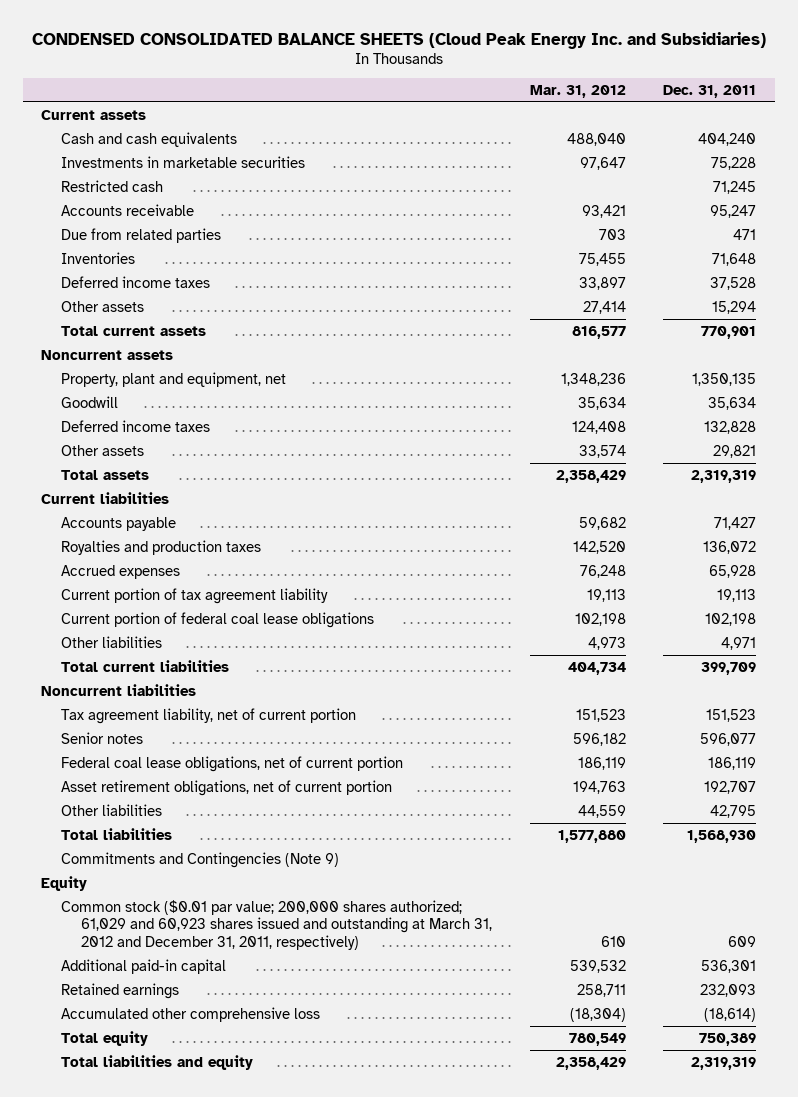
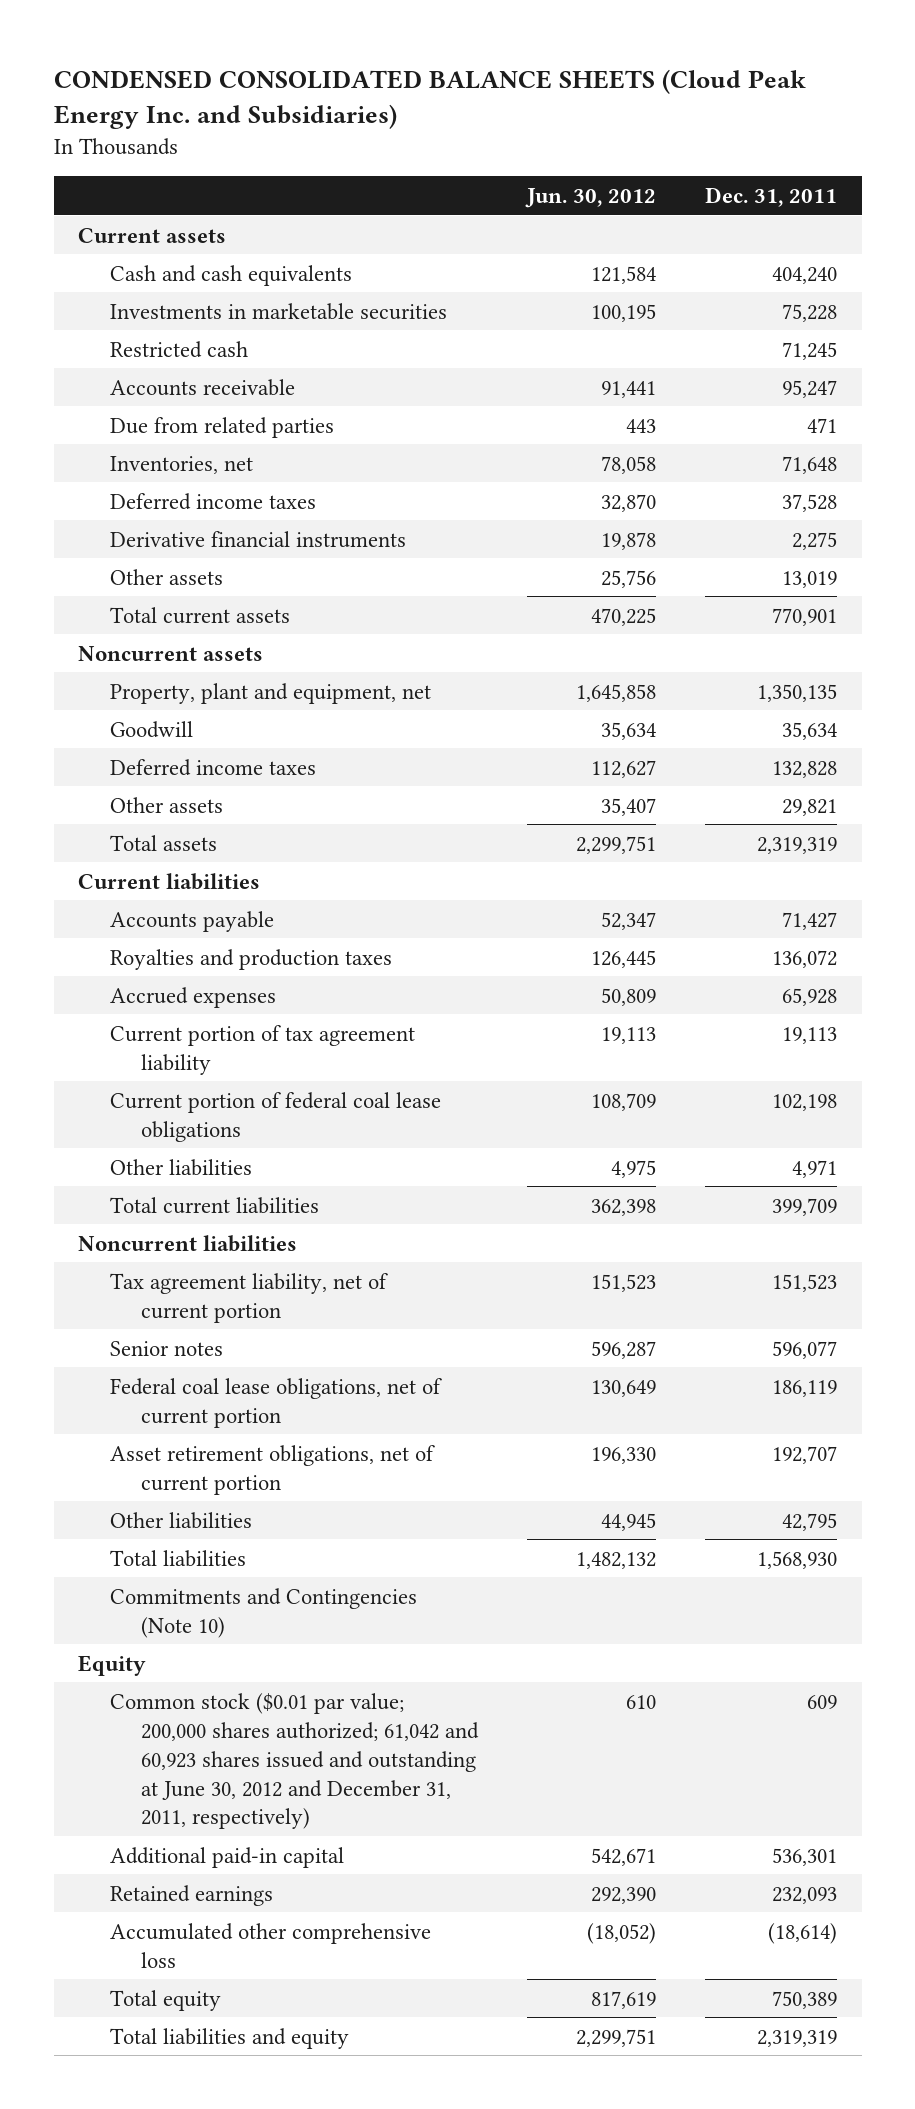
[529,84,626,98] Mar. 31, 2012 -> none
none -> [525,187,657,208] Jun. 30, 2012
[61,251,136,264] Inventories -> [109,455,253,474] Inventories, net
none -> [109,530,406,548] Derivative financial instruments
[712,300,757,314] 15,294 -> [782,570,838,588] 13,019
[61,851,340,868] Commitments and Contingencies (Note 9) -> [109,1587,417,1638] Commitments and Contingencies (Note 10)
[61,899,492,951] Common stock ($0.01 par value; 200,000 shares authorized; 61,029 and 60,923 shares issued and outstanding at March 31, 2012 and December 31, 2011, respectively) -> [109,1692,480,1830] Common stock ($0.01 par value; 200,000 shares authorized; 61,042 and 60,923 shares issued and outstanding at June 30, 2012 and December 31, 2011, respectively)

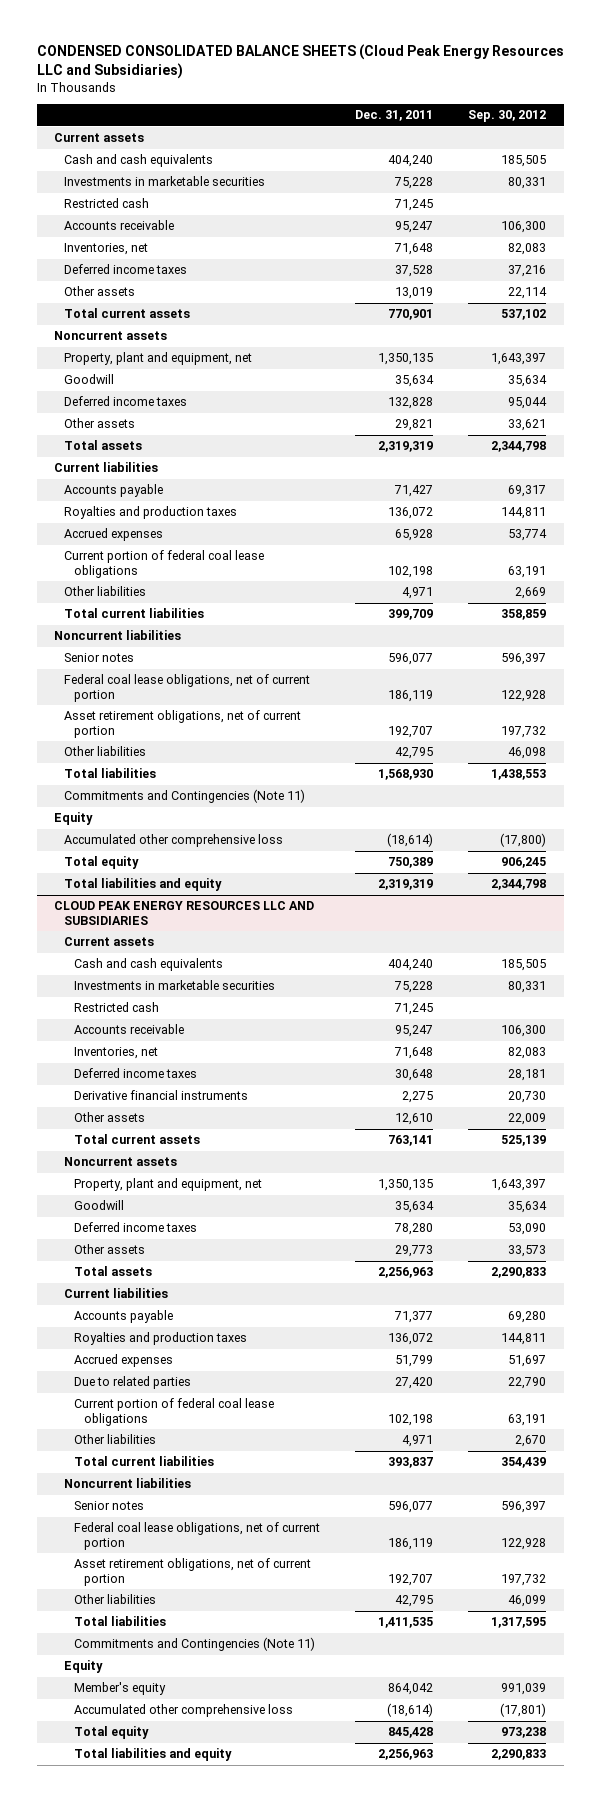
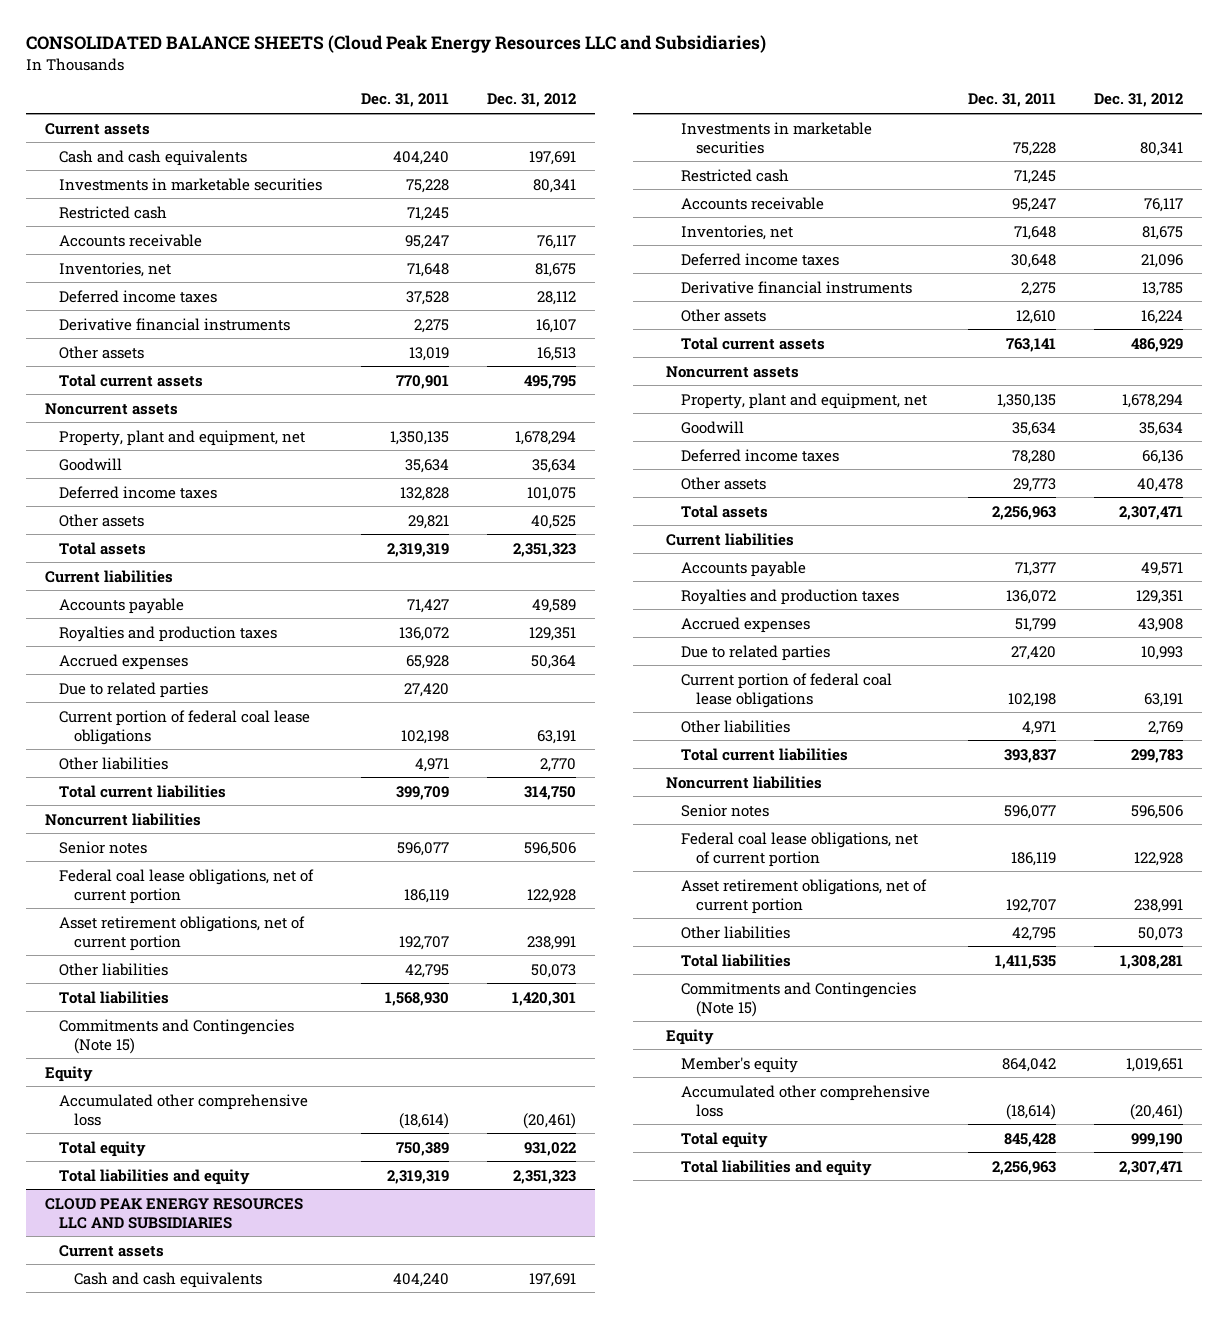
[36,43,564,79] CONDENSED CONSOLIDATED BALANCE SHEETS (Cloud Peak Energy Resources LLC and Subsidiaries) -> [25,35,766,54] CONSOLIDATED BALANCE SHEETS (Cloud Peak Energy Resources LLC and Subsidiaries)
[468,110,547,123] Sep. 30, 2012 -> none
none -> [486,93,576,108] Dec. 31, 2012
none -> [59,317,291,331] Derivative financial instruments
none -> [59,681,209,698] Due to related parties
[64,789,306,804] Commitments and Contingencies (Note 11) -> [59,1018,295,1054] Commitments and Contingencies (Note 15)
[74,1637,316,1652] Commitments and Contingencies (Note 11) -> [681,981,917,1017] Commitments and Contingencies (Note 15)

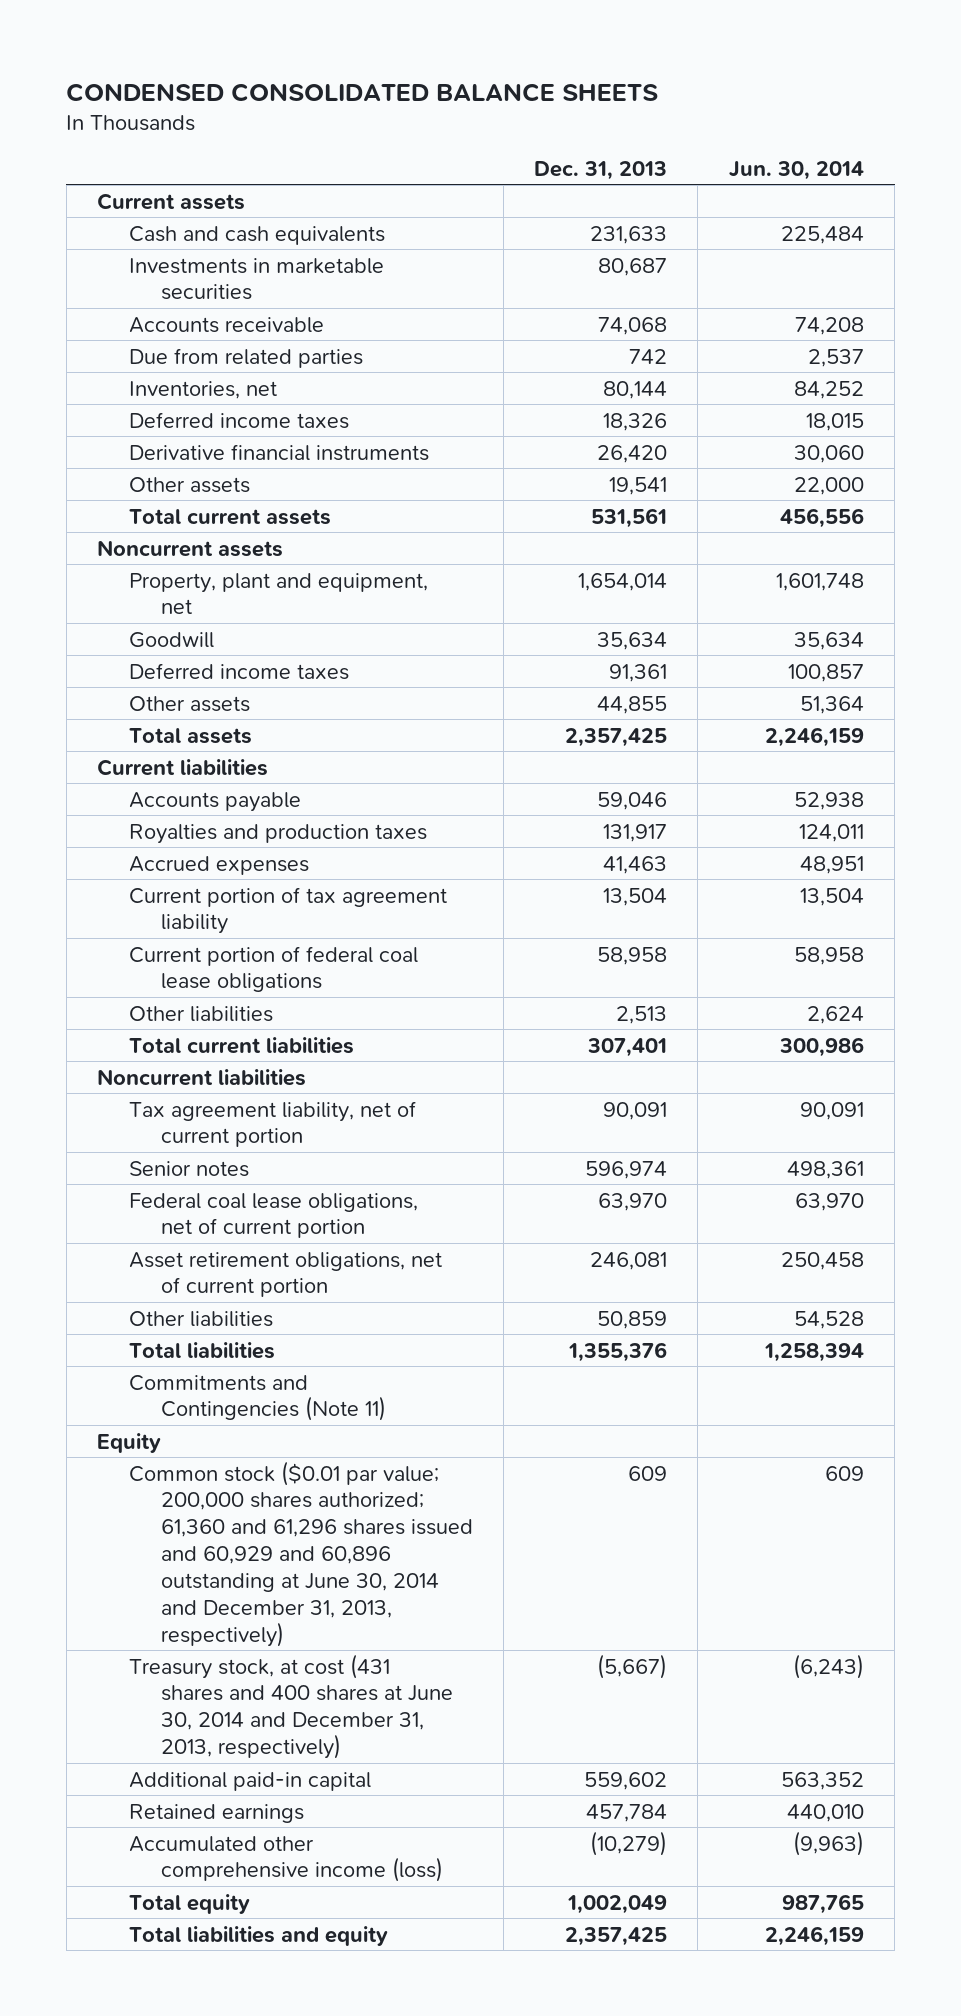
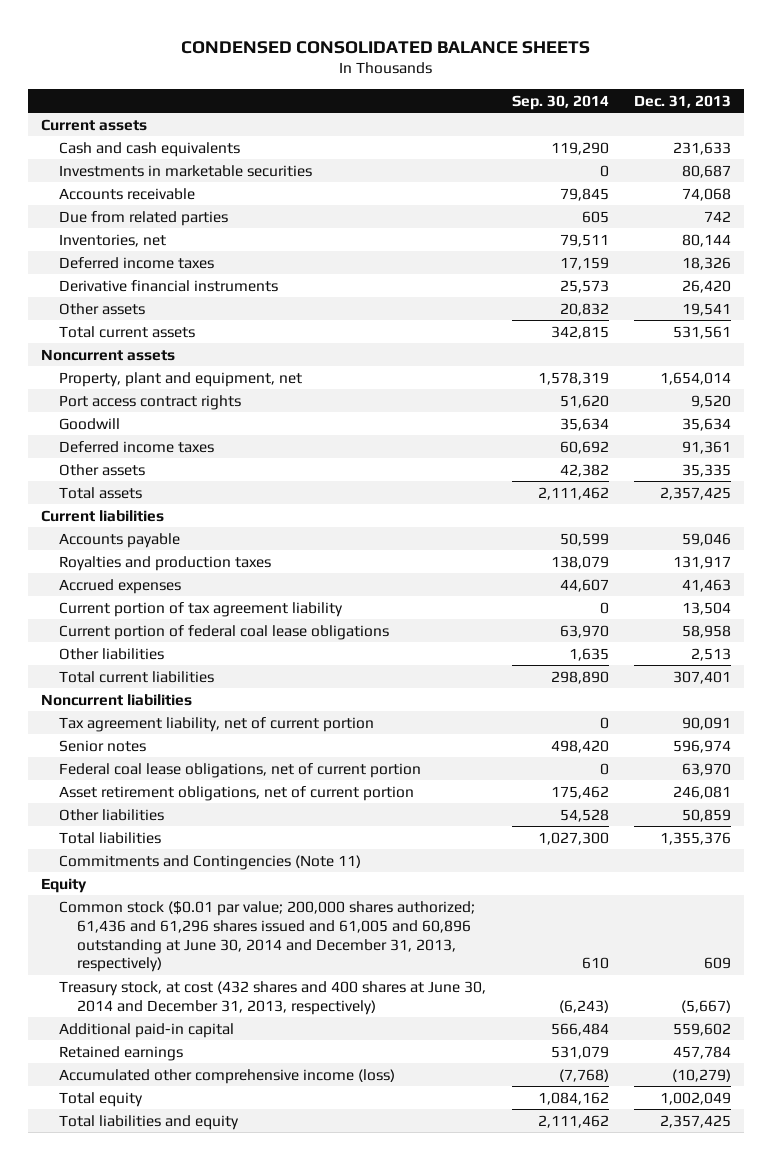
[728,160,864,180] Jun. 30, 2014 -> none
none -> [511,94,609,110] Sep. 30, 2014
none -> [59,394,242,410] Port access contract rights
[597,695,668,714] 44,855 -> [682,463,732,477] 35,335
[128,1460,473,1647] Common stock ($0.01 par value; 200,000 shares authorized; 61,360 and 61,296 shares issued and 60,929 and 60,896 outstanding at June 30, 2014 and December 31, 2013, respectively) -> [59,900,476,973] Common stock ($0.01 par value; 200,000 shares authorized; 61,436 and 61,296 shares issued and 61,005 and 60,896 outstanding at June 30, 2014 and December 31, 2013, respectively)
[128,1653,453,1760] Treasury stock, at cost (431 shares and 400 shares at June 30, 2014 and December 31, 2013, respectively) -> [59,980,487,1015] Treasury stock, at cost (432 shares and 400 shares at June 30, 2014 and December 31, 2013, respectively)

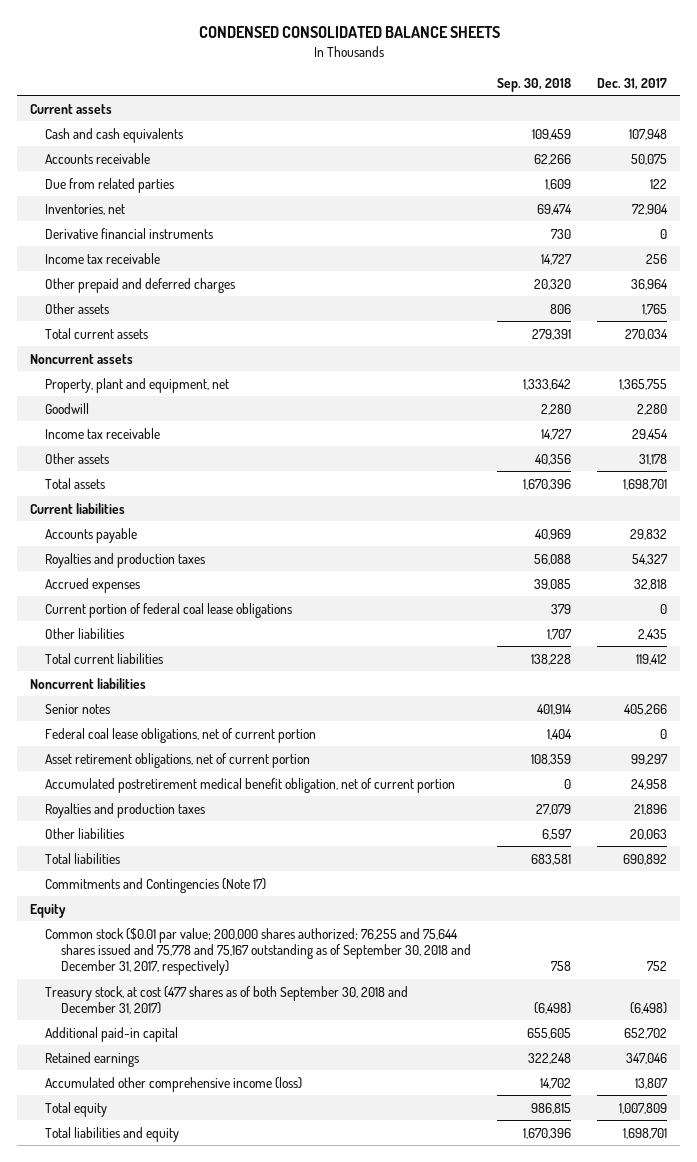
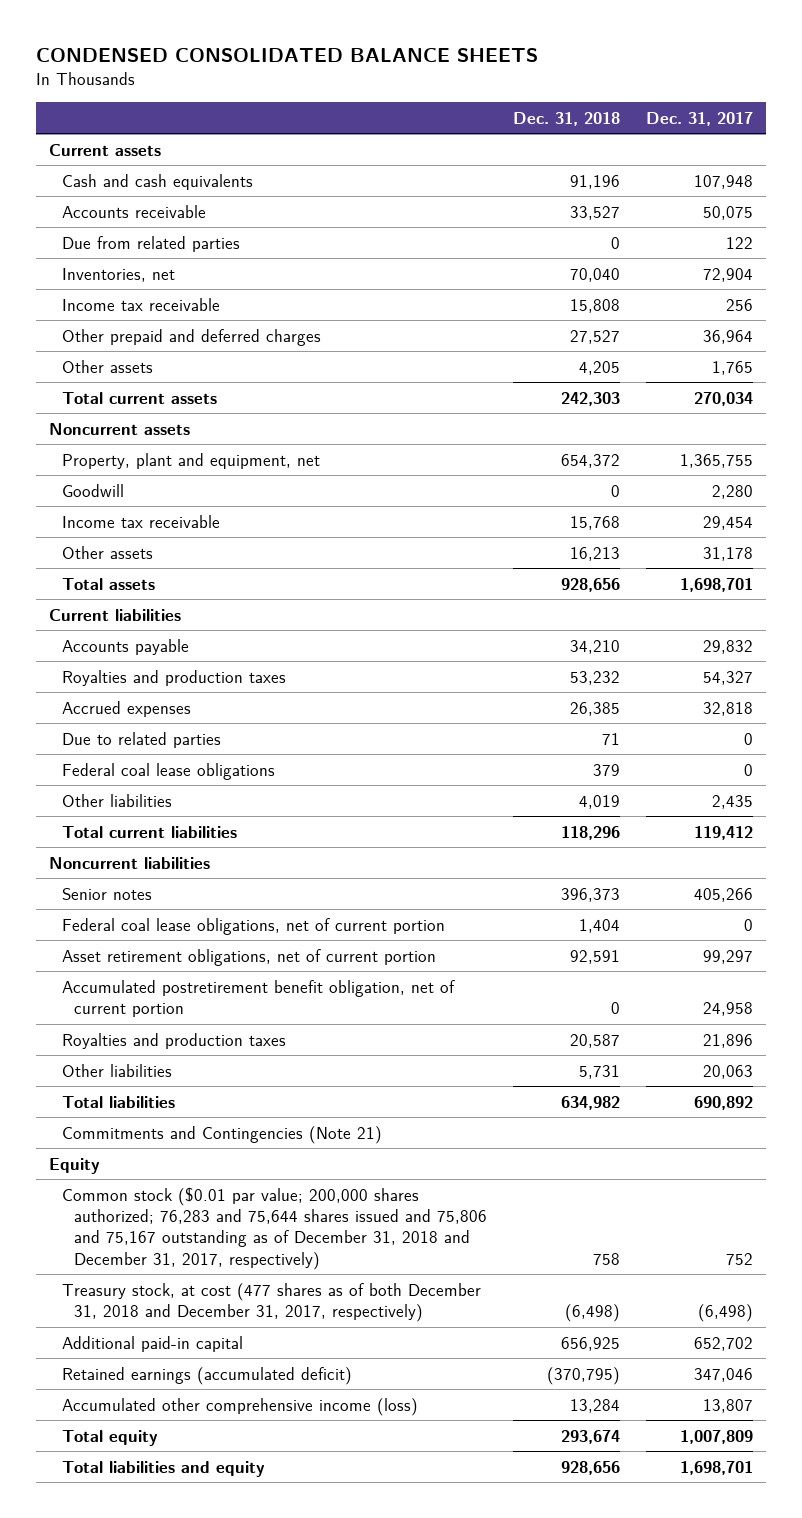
[497,77,572,92] Sep. 30, 2018 -> none
none -> [513,111,621,126] Dec. 31, 2018
[45,227,214,239] Derivative financial instruments -> none
none -> [61,731,221,748] Due to related parties
[45,602,293,618] Current portion of federal coal lease obligations -> [61,762,275,780] Federal coal lease obligations
[45,777,456,793] Accumulated postretirement medical benefit obligation, net of current portion -> [61,979,455,1017] Accumulated postretirement benefit obligation, net of current portion
[45,877,267,893] Commitments and Contingencies (Note 17) -> [61,1125,382,1144] Commitments and Contingencies (Note 21)
[45,927,472,975] Common stock ($0.01 par value; 200,000 shares authorized; 76,255 and 75,644 shares issued and 75,778 and 75,167 outstanding as of September 30, 2018 and December 31, 2017, respectively) -> [61,1186,488,1270] Common stock ($0.01 par value; 200,000 shares authorized; 76,283 and 75,644 shares issued and 75,806 and 75,167 outstanding as of December 31, 2018 and December 31, 2017, respectively)
[45,985,409,1014] Treasury stock, at cost (477 shares as of both September 30, 2018 and December 31, 2017) -> [61,1282,481,1322] Treasury stock, at cost (477 shares as of both December 31, 2018 and December 31, 2017, respectively)
[45,1051,140,1067] Retained earnings -> [61,1366,352,1385] Retained earnings (accumulated deficit)

